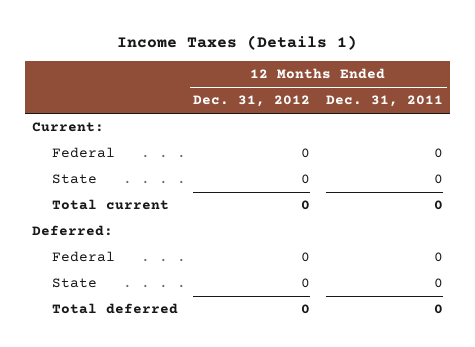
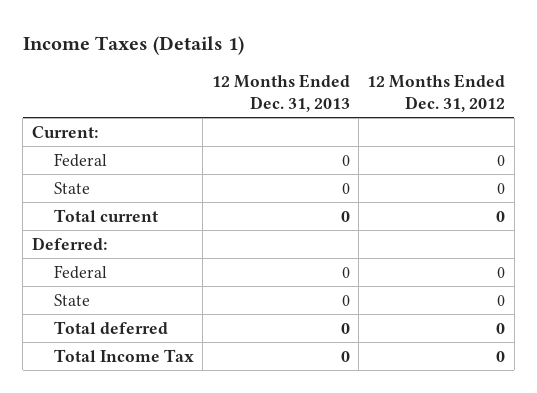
[325,95,443,108] Dec. 31, 2011 -> none
none -> [211,73,350,112] 12 Months Ended Dec. 31, 2013
none -> [53,348,194,362] Total Income Tax

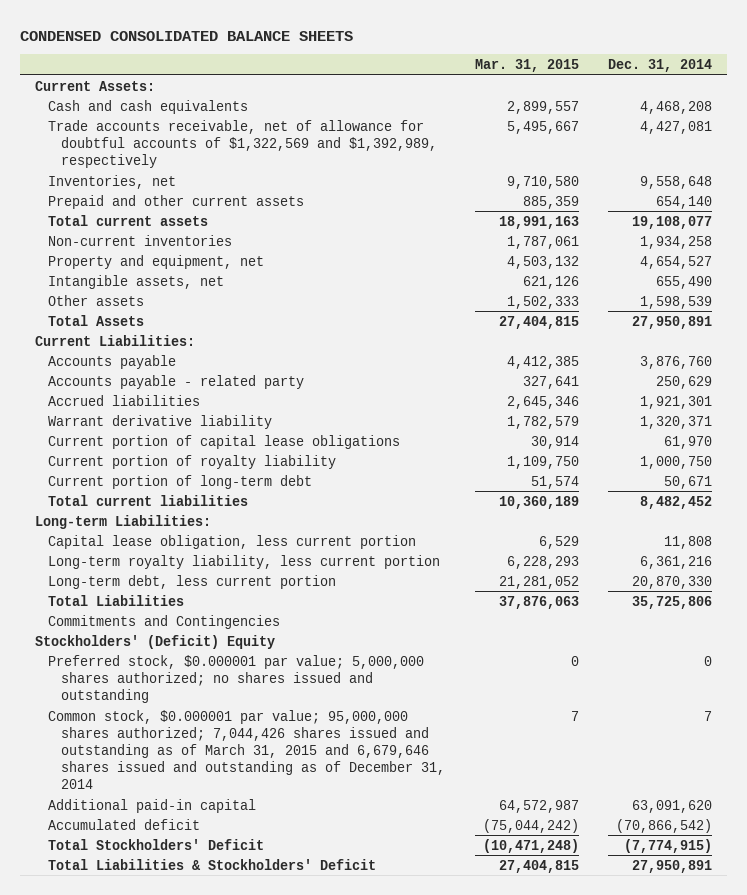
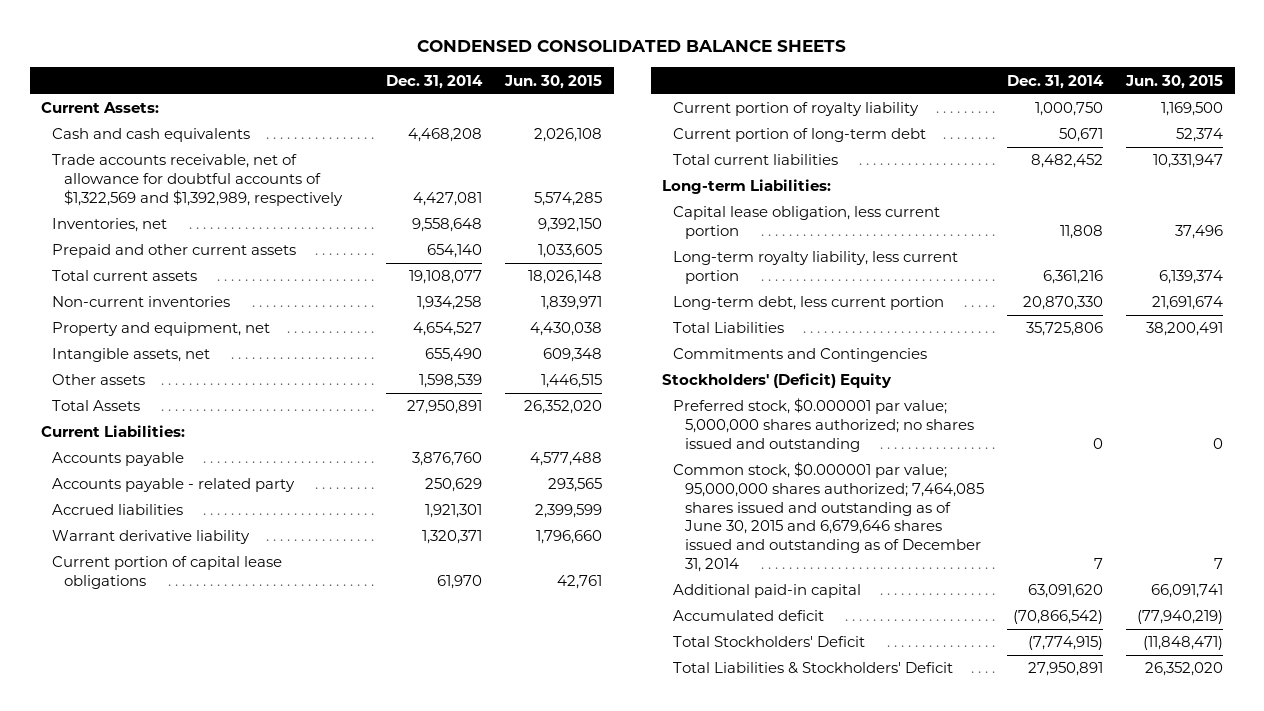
[474,58,579,72] Mar. 31, 2015 -> none
none -> [504,74,603,89] Jun. 30, 2015
[48,709,446,790] Common stock, $0.000001 par value; 95,000,000 shares authorized; 7,044,426 shares issued and outstanding as of March 31, 2015 and 6,679,646 shares issued and outstanding as of December 31, 2014 -> [673,462,984,572] Common stock, $0.000001 par value; 95,000,000 shares authorized; 7,464,085 shares issued and outstanding as of June 30, 2015 and 6,679,646 shares issued and outstanding as of December 31, 2014

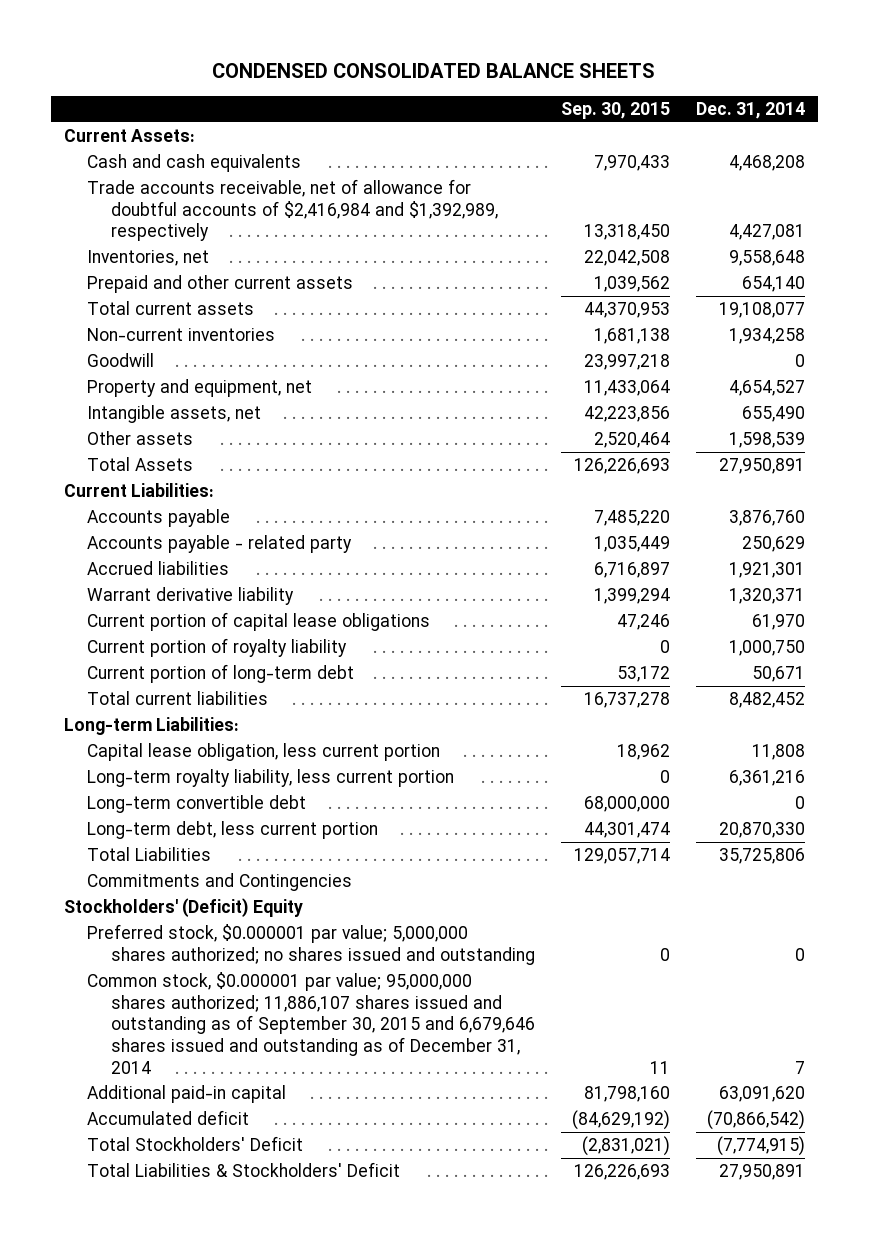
[504,74,603,89] Jun. 30, 2015 -> none
none -> [560,101,670,119] Sep. 30, 2015
[52,154,343,206] Trade accounts receivable, net of allowance for doubtful accounts of $1,322,569 and $1,392,989, respectively -> [87,179,498,242] Trade accounts receivable, net of allowance for doubtful accounts of $2,416,984 and $1,392,989, respectively
none -> [87,353,155,368] Goodwill
none -> [87,795,307,814] Long-term convertible debt
[673,462,984,572] Common stock, $0.000001 par value; 95,000,000 shares authorized; 7,464,085 shares issued and outstanding as of June 30, 2015 and 6,679,646 shares issued and outstanding as of December 31, 2014 -> [87,972,535,1074] Common stock, $0.000001 par value; 95,000,000 shares authorized; 11,886,107 shares issued and outstanding as of September 30, 2015 and 6,679,646 shares issued and outstanding as of December 31, 2014

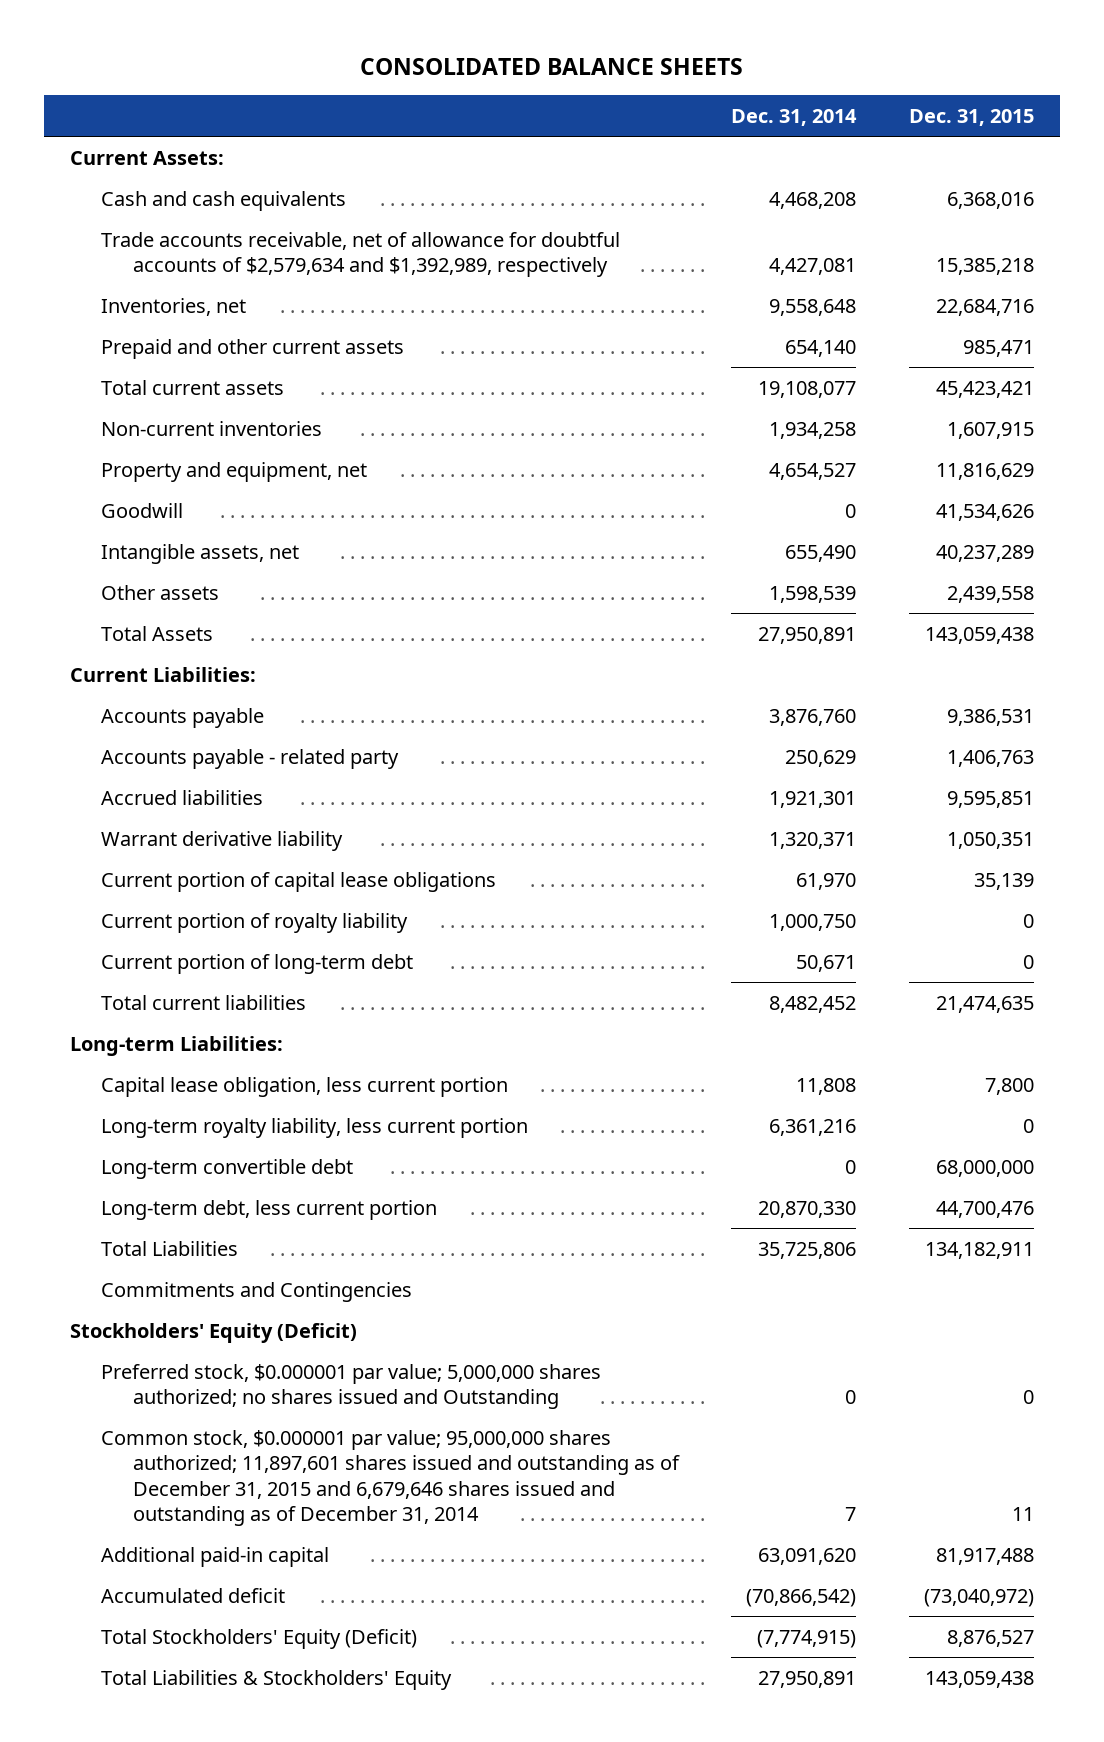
[212,63,656,79] CONDENSED CONSOLIDATED BALANCE SHEETS -> [359,58,743,76] CONSOLIDATED BALANCE SHEETS
[560,101,670,119] Sep. 30, 2015 -> none
none -> [908,108,1034,126] Dec. 31, 2015
[87,179,498,242] Trade accounts receivable, net of allowance for doubtful accounts of $2,416,984 and $1,392,989, respectively -> [101,231,621,278] Trade accounts receivable, net of allowance for doubtful accounts of $2,579,634 and $1,392,989, respectively
[87,353,155,368] Goodwill -> [101,502,184,518] Goodwill
[63,898,303,918] Stockholders' (Deficit) Equity -> [70,1322,358,1343] Stockholders' Equity (Deficit)
[87,924,535,965] Preferred stock, $0.000001 par value; 5,000,000 shares authorized; no shares issued and outstanding -> [101,1363,602,1410] Preferred stock, $0.000001 par value; 5,000,000 shares authorized; no shares issued and Outstanding
[87,972,535,1074] Common stock, $0.000001 par value; 95,000,000 shares authorized; 11,886,107 shares issued and outstanding as of September 30, 2015 and 6,679,646 shares issued and outstanding as of December 31, 2014 -> [101,1429,680,1527] Common stock, $0.000001 par value; 95,000,000 shares authorized; 11,897,601 shares issued and outstanding as of December 31, 2015 and 6,679,646 shares issued and outstanding as of December 31, 2014
[87,1136,304,1152] Total Stockholders' Deficit -> [101,1628,418,1649] Total Stockholders' Equity (Deficit)
[87,1162,401,1178] Total Liabilities & Stockholders' Deficit -> [101,1669,453,1690] Total Liabilities & Stockholders' Equity

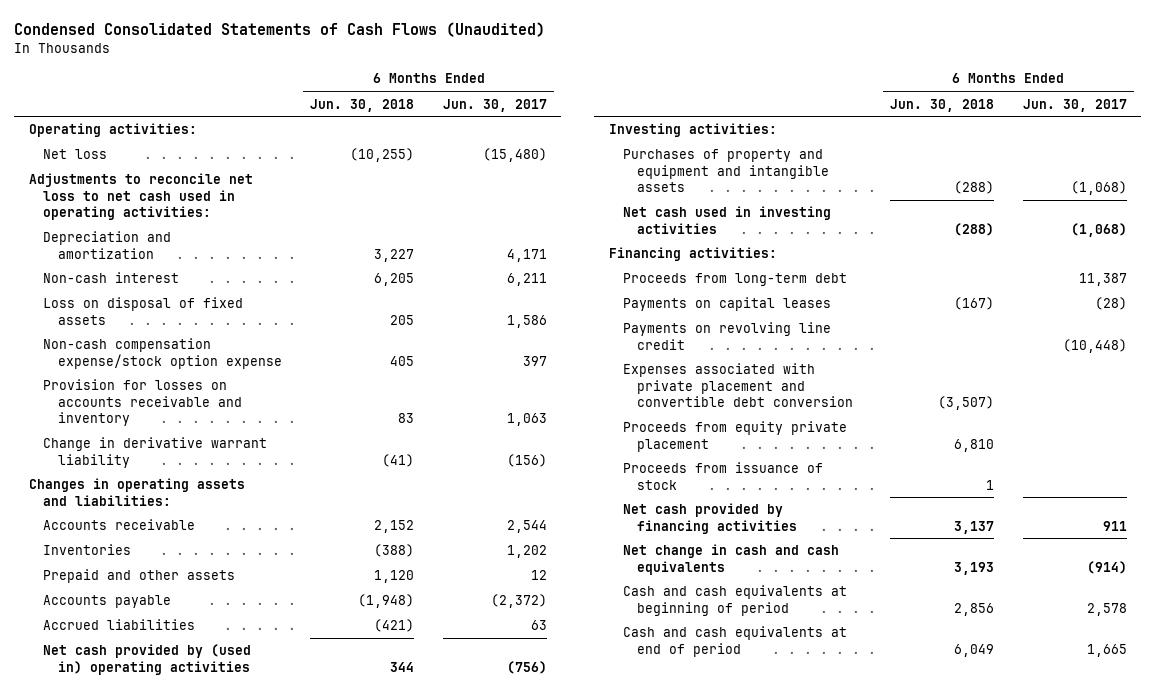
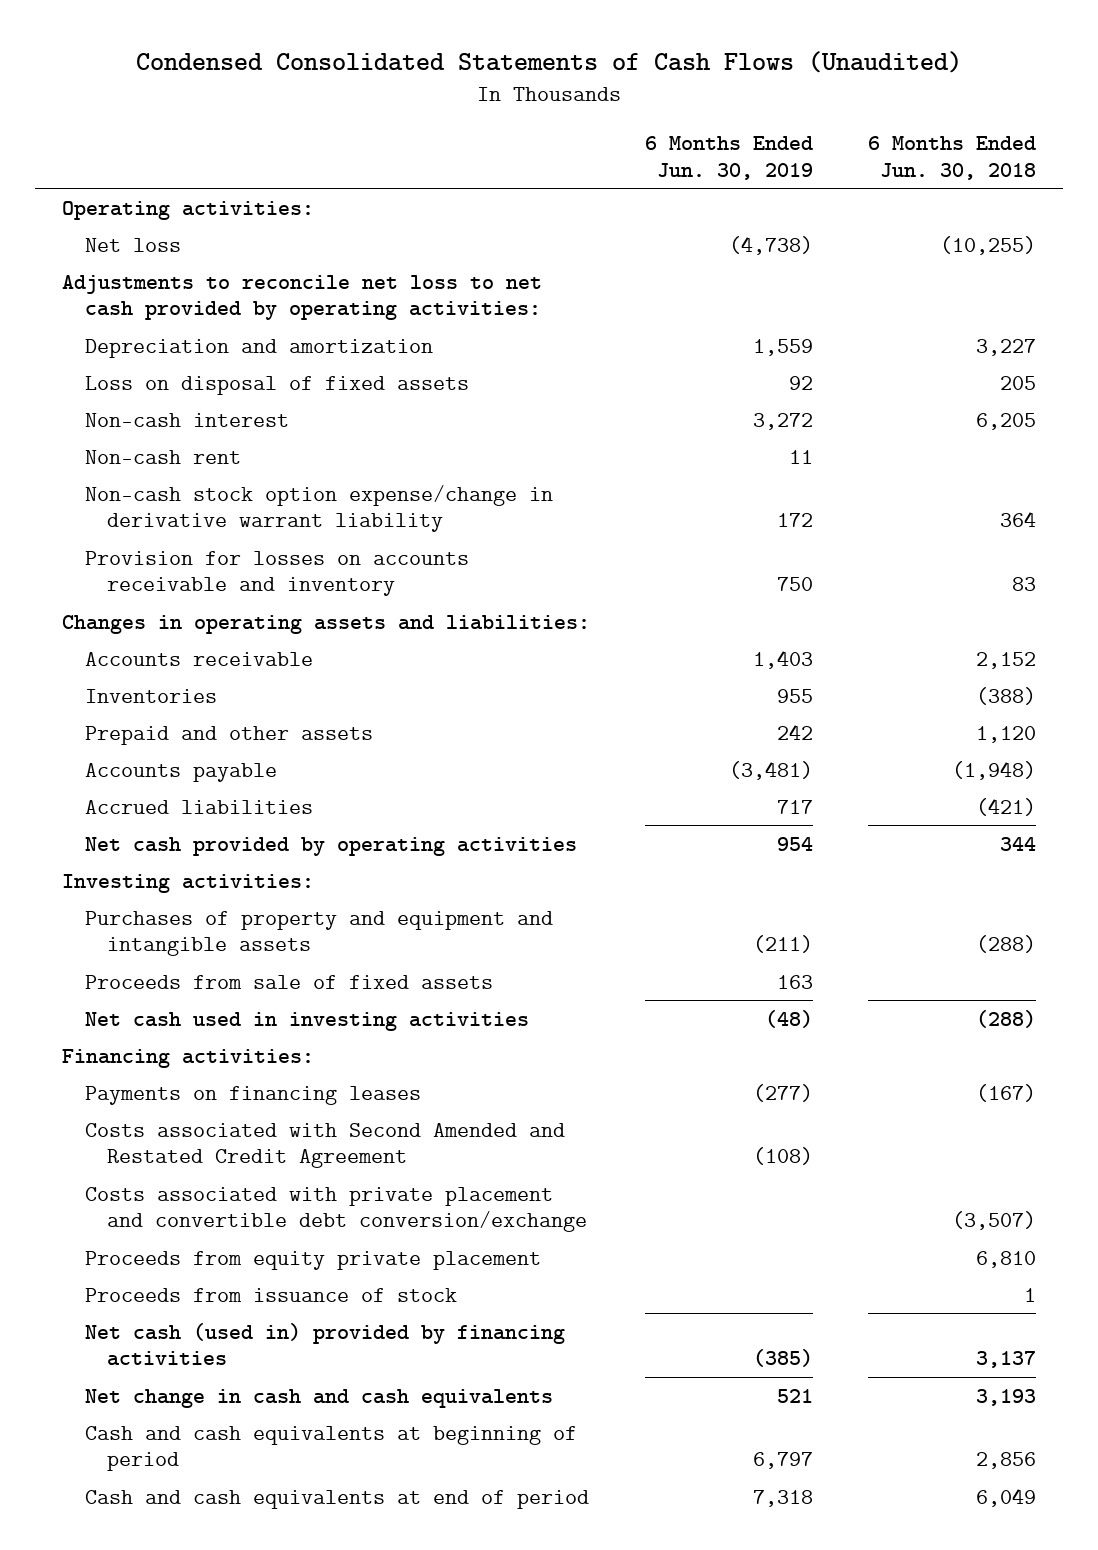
[442,98,547,112] Jun. 30, 2017 -> none
none -> [645,135,814,180] 6 Months Ended Jun. 30, 2019
[28,173,253,220] Adjustments to reconcile net loss to net cash used in operating activities: -> [62,274,543,321] Adjustments to reconcile net loss to net cash provided by operating activities:
[43,272,180,284] Non-cash interest -> [84,412,289,427] Non-cash interest
none -> [84,449,241,464] Non-cash rent
[43,338,282,369] Non-cash compensation expense/stock option expense -> [84,484,553,533] Non-cash stock option expense/change in derivative warrant liability
[390,355,415,366] 405 -> [999,511,1036,528] 364
[43,437,268,468] Change in derivative warrant liability -> none
[43,644,252,675] Net cash provided by (used in) operating activities -> [84,836,577,856] Net cash provided by operating activities
none -> [84,974,493,989] Proceeds from sale of fixed assets
[622,273,847,287] Proceeds from long-term debt -> none
[622,297,831,312] Payments on capital leases -> [84,1085,421,1105] Payments on financing leases
[622,322,831,350] Payments on revolving line credit -> [84,1122,565,1169] Costs associated with Second Amended and Restated Credit Agreement
[622,363,854,407] Expenses associated with private placement and convertible debt conversion -> [84,1186,588,1233] Costs associated with private placement and convertible debt conversion/exchange
[622,503,798,534] Net cash provided by financing activities -> [84,1322,565,1367] Net cash (used in) provided by financing activities

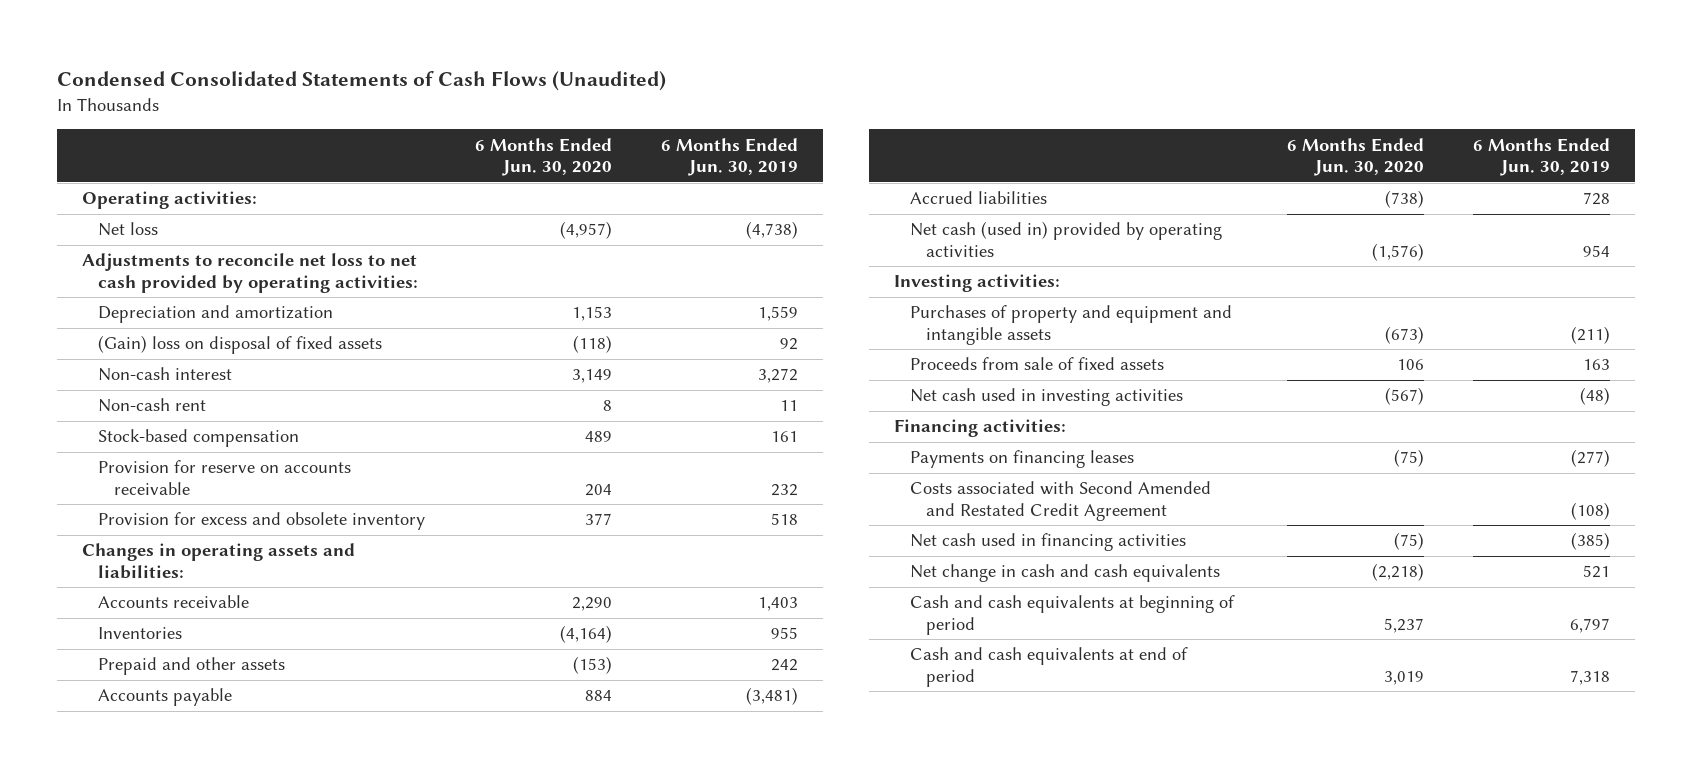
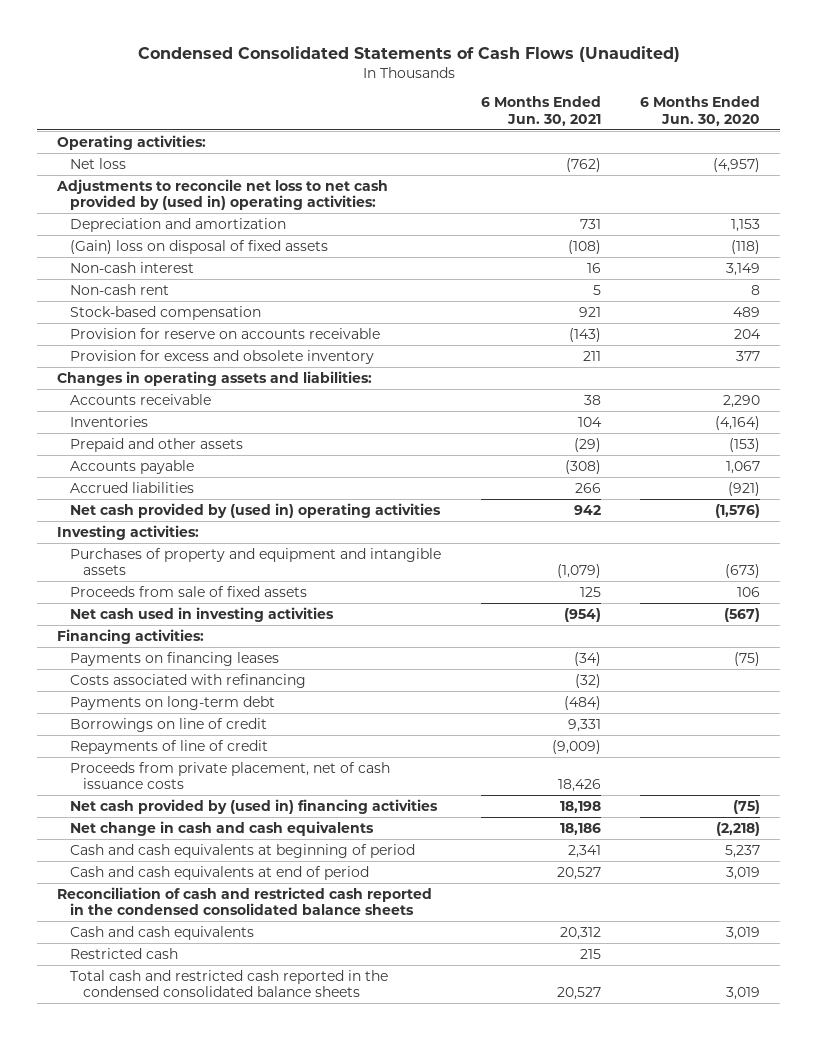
[661,137,799,177] 6 Months Ended Jun. 30, 2019 -> none
none -> [480,96,601,126] 6 Months Ended Jun. 30, 2021
[82,253,419,294] Adjustments to reconcile net loss to net cash provided by operating activities: -> [56,178,389,211] Adjustments to reconcile net loss to net cash provided by (used in) operating activities:
[584,690,612,702] 884 -> [726,460,761,474] 1,067
[1384,190,1424,209] (738) -> [728,481,761,496] (921)
[909,221,1222,258] Net cash (used in) provided by operating activities -> [69,502,441,518] Net cash provided by (used in) operating activities
[909,481,1211,522] Costs associated with Second Amended and Restated Credit Agreement -> none
none -> [69,673,306,688] Costs associated with refinancing
none -> [69,695,275,710] Payments on long-term debt
none -> [69,717,267,732] Borrowings on line of credit
none -> [69,739,268,754] Repayments of line of credit
none -> [69,761,390,790] Proceeds from private placement, net of cash issuance costs
[909,533,1186,552] Net cash used in financing activities -> [69,798,438,814] Net cash provided by (used in) financing activities
none -> [57,886,433,916] Reconciliation of cash and restricted cash reported in the condensed consolidated balance sheets
none -> [69,925,254,940] Cash and cash equivalents
none -> [69,947,178,959] Restricted cash
none -> [69,969,388,998] Total cash and restricted cash reported in the condensed consolidated balance sheets

